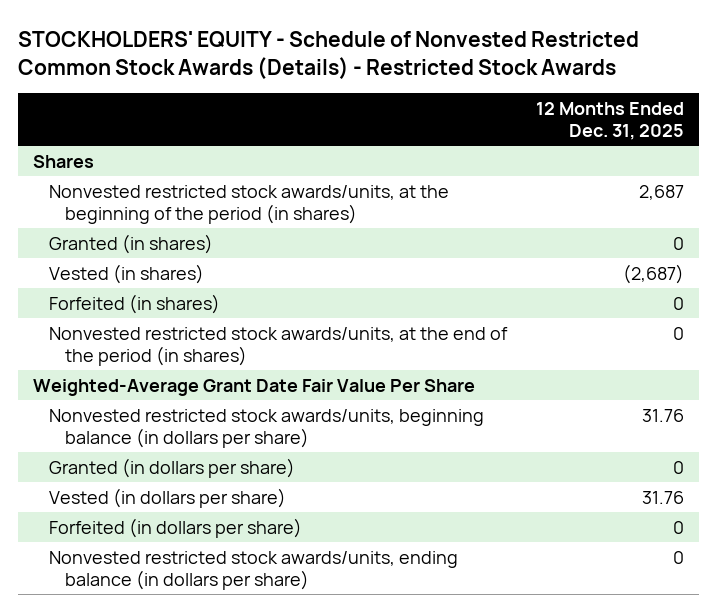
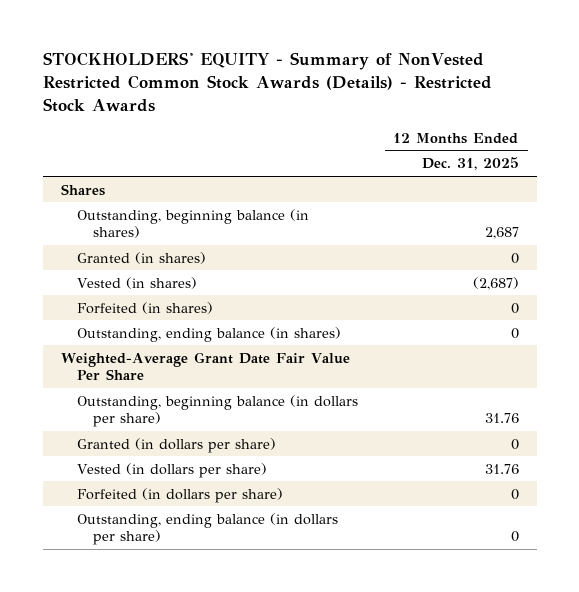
[18,30,640,80] STOCKHOLDERS' EQUITY - Schedule of Nonvested Restricted Common Stock Awards (Details) - Restricted Stock Awards -> [42,52,492,112] STOCKHOLDERS' EQUITY - Summary of NonVested Restricted Common Stock Awards (Details) - Restricted Stock Awards
[49,184,450,224] Nonvested restricted stock awards/units, at the beginning of the period (in shares) -> [76,208,309,239] Outstanding, beginning balance (in shares)
[49,326,509,366] Nonvested restricted stock awards/units, at the end of the period (in shares) -> [76,326,341,342] Outstanding, ending balance (in shares)
[49,408,485,448] Nonvested restricted stock awards/units, beginning balance (in dollars per share) -> [76,394,358,428] Outstanding, beginning balance (in dollars per share)
[49,550,459,590] Nonvested restricted stock awards/units, ending balance (in dollars per share) -> [76,512,338,546] Outstanding, ending balance (in dollars per share)

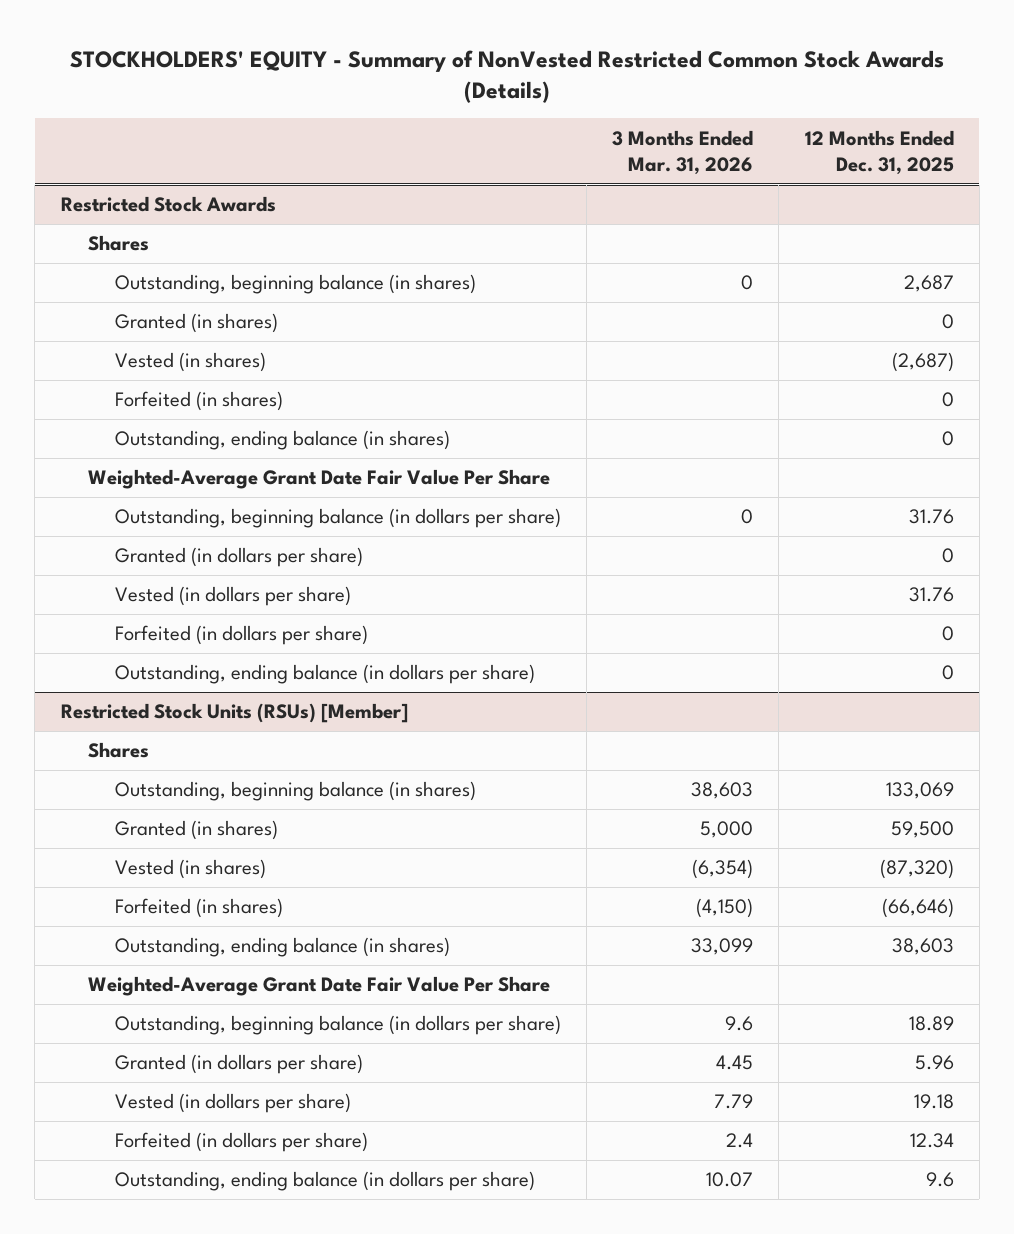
[42,52,492,112] STOCKHOLDERS' EQUITY - Summary of NonVested Restricted Common Stock Awards (Details) - Restricted Stock Awards -> [70,49,945,104] STOCKHOLDERS' EQUITY - Summary of NonVested Restricted Common Stock Awards (Details)
none -> [612,129,754,175] 3 Months Ended Mar. 31, 2026
none -> [60,196,276,213] Restricted Stock Awards
none -> [60,703,408,724] Restricted Stock Units (RSUs) [Member]
none -> [87,742,149,759] Shares
none -> [114,781,476,802] Outstanding, beginning balance (in shares)
none -> [114,820,278,841] Granted (in shares)
none -> [114,859,266,880] Vested (in shares)
none -> [114,898,283,919] Forfeited (in shares)
none -> [114,937,450,958] Outstanding, ending balance (in shares)
none -> [87,976,550,997] Weighted-Average Grant Date Fair Value Per Share
none -> [114,1015,561,1036] Outstanding, beginning balance (in dollars per share)
none -> [114,1054,363,1075] Granted (in dollars per share)
none -> [114,1093,351,1114] Vested (in dollars per share)
none -> [114,1132,368,1153] Forfeited (in dollars per share)
none -> [114,1171,535,1192] Outstanding, ending balance (in dollars per share)

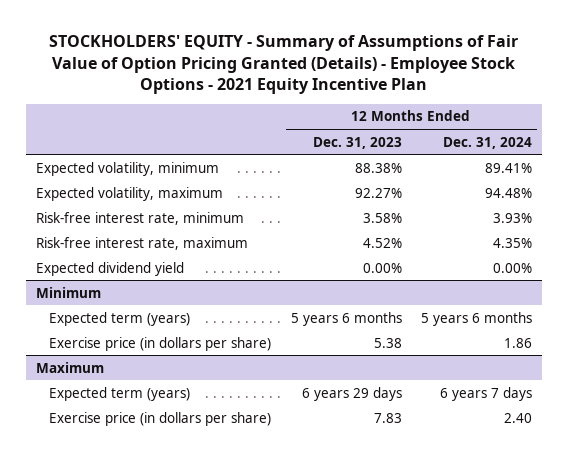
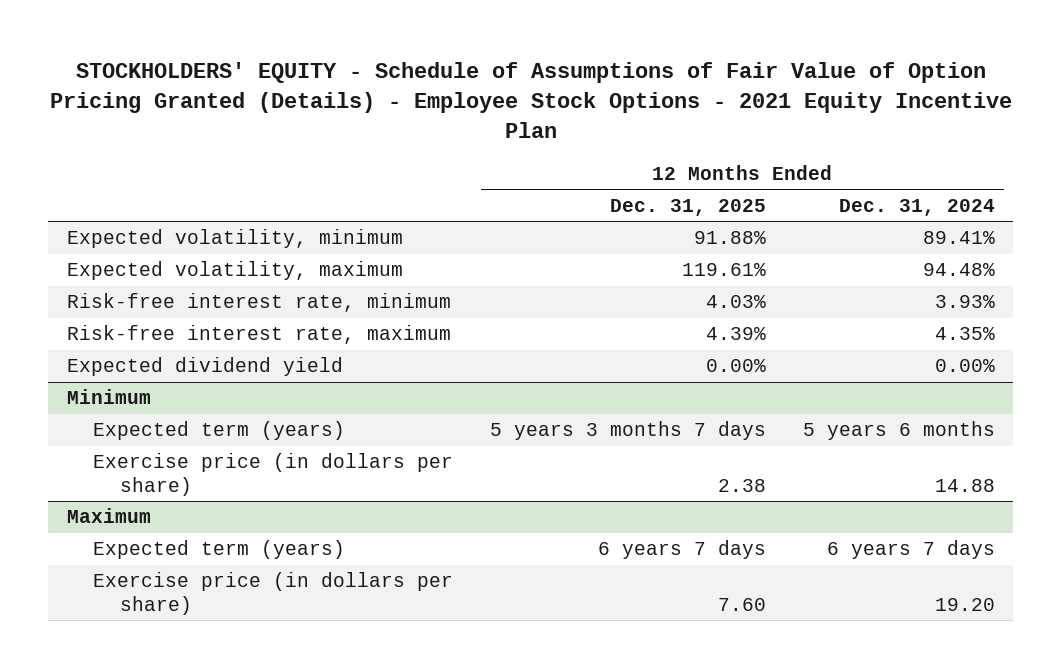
[48,35,518,95] STOCKHOLDERS' EQUITY - Summary of Assumptions of Fair Value of Option Pricing Granted (Details) - Employee Stock Options - 2021 Equity Incentive Plan -> [49,62,1012,139] STOCKHOLDERS' EQUITY - Schedule of Assumptions of Fair Value of Option Pricing Granted (Details) - Employee Stock Options - 2021 Equity Incentive Plan
[312,136,402,149] Dec. 31, 2023 -> none
none -> [609,198,766,216] Dec. 31, 2025
[503,337,532,348] 1.86 -> [934,478,995,492] 14.88
[503,412,532,423] 2.40 -> [934,597,995,611] 19.20

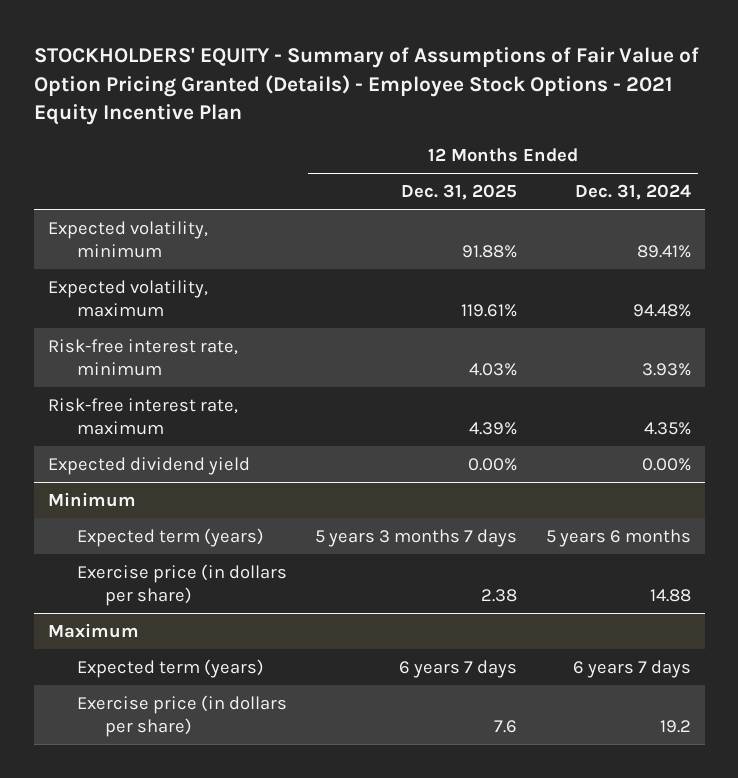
[49,62,1012,139] STOCKHOLDERS' EQUITY - Schedule of Assumptions of Fair Value of Option Pricing Granted (Details) - Employee Stock Options - 2021 Equity Incentive Plan -> [33,47,699,126] STOCKHOLDERS' EQUITY - Summary of Assumptions of Fair Value of Option Pricing Granted (Details) - Employee Stock Options - 2021 Equity Incentive Plan
[717,597,766,611] 7.60 -> [494,720,518,734] 7.6
[934,597,995,611] 19.20 -> [659,720,691,734] 19.2

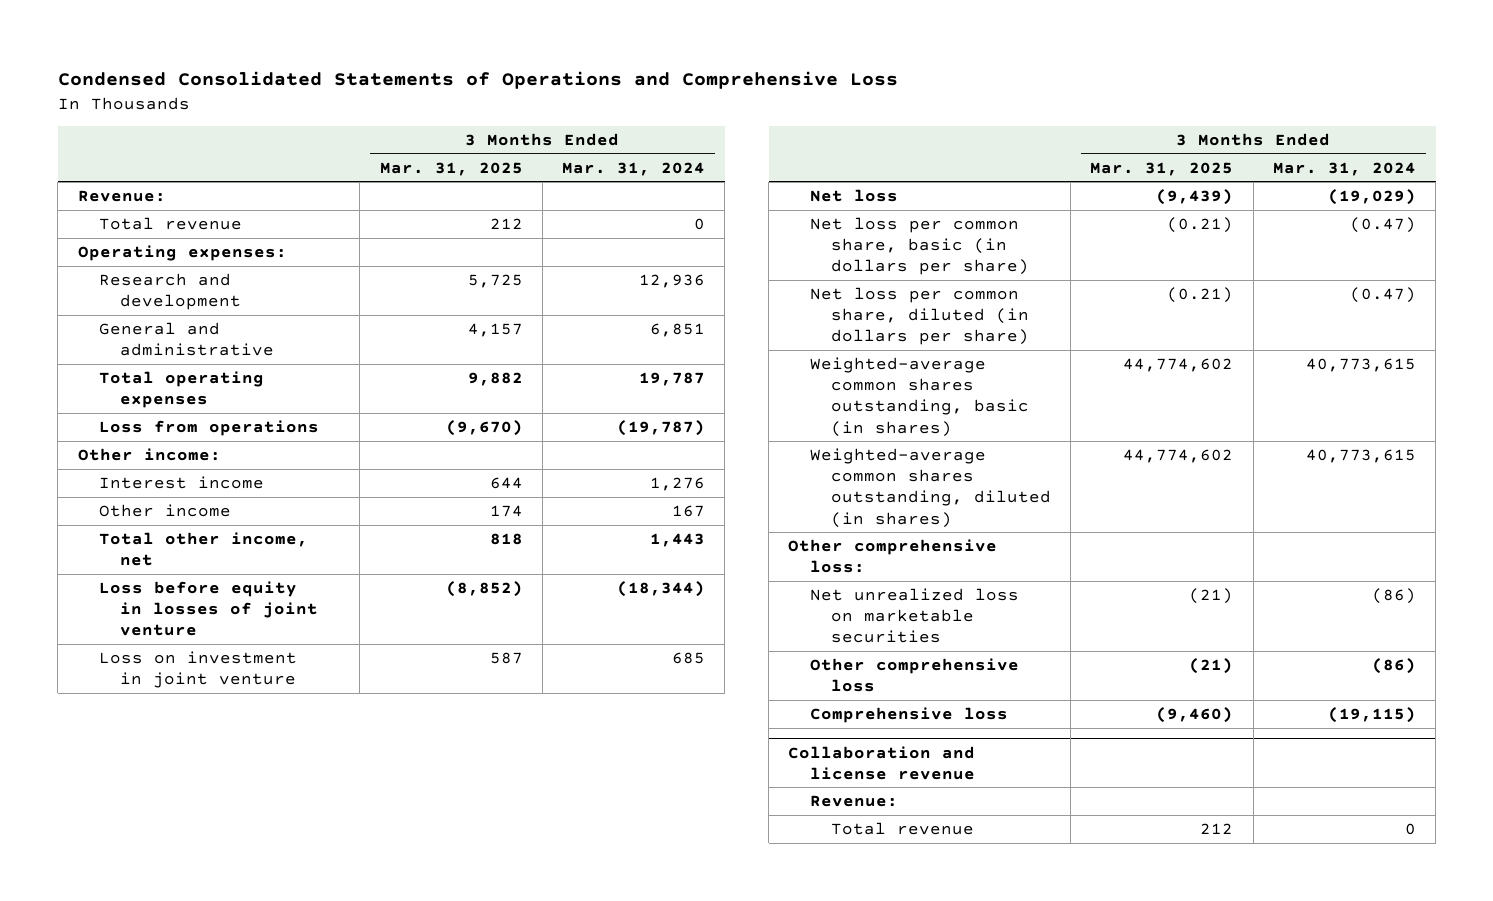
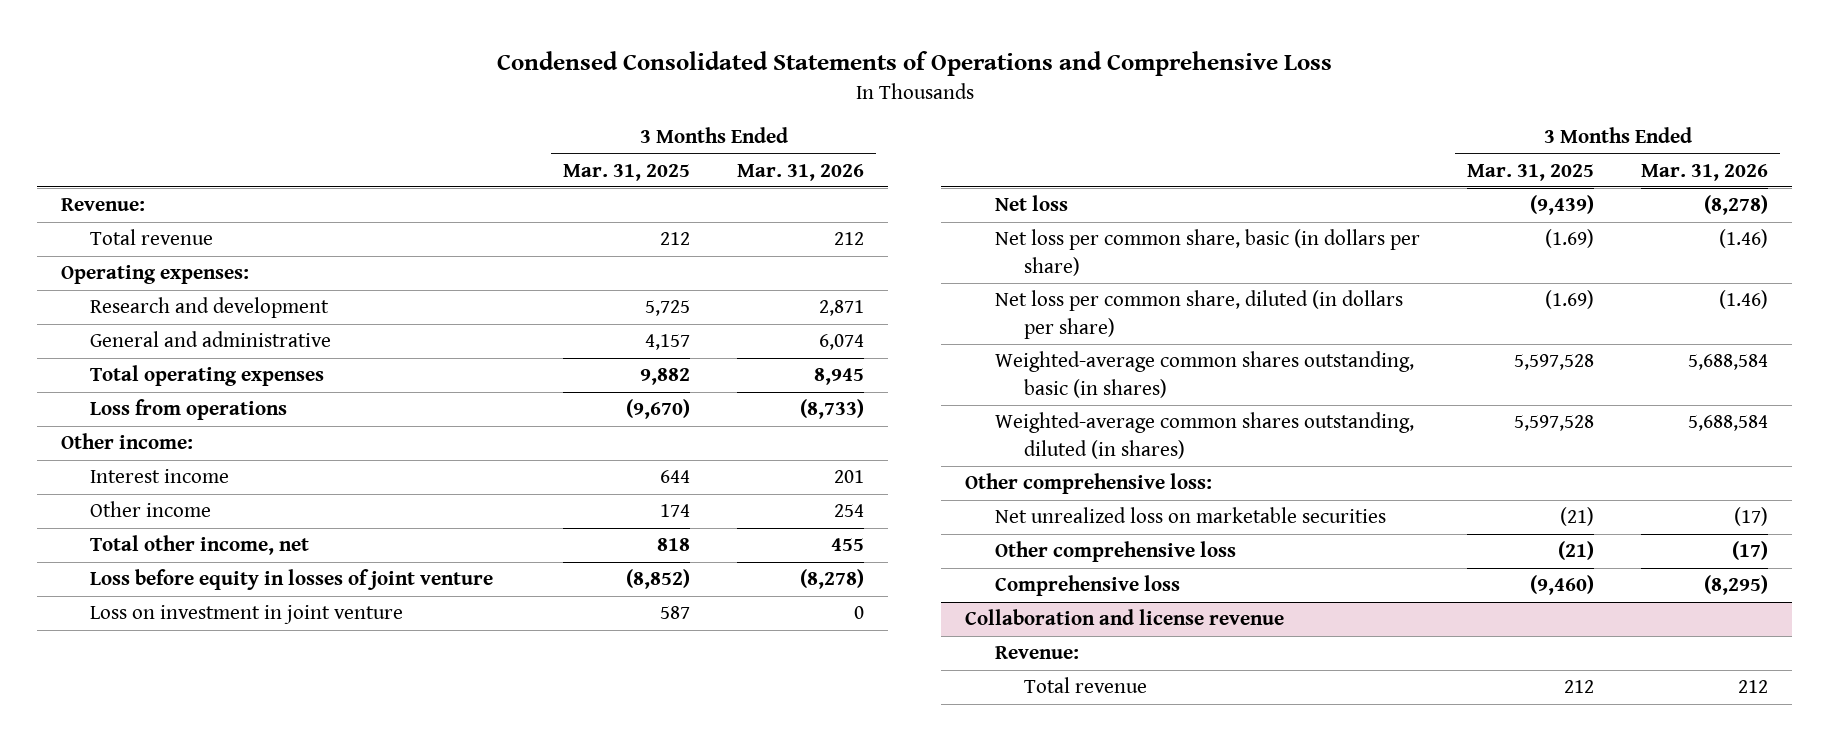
[562,161,706,176] Mar. 31, 2024 -> none
none -> [737,163,865,181] Mar. 31, 2026
[1167,216,1234,233] (0.21) -> [1545,229,1595,249] (1.69)
[1167,286,1234,303] (0.21) -> [1545,290,1595,310] (1.69)
[1123,357,1234,372] 44,774,602 -> [1514,354,1595,371] 5,597,528
[1123,448,1234,463] 44,774,602 -> [1514,415,1595,432] 5,597,528

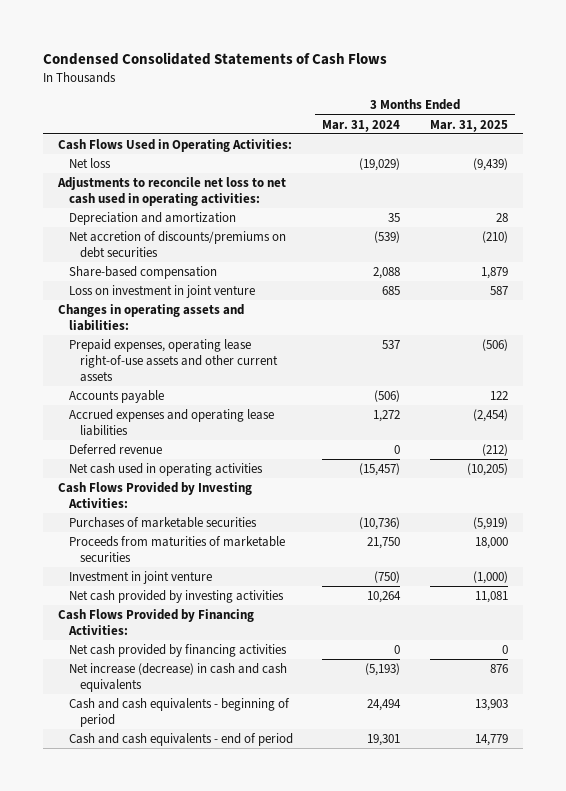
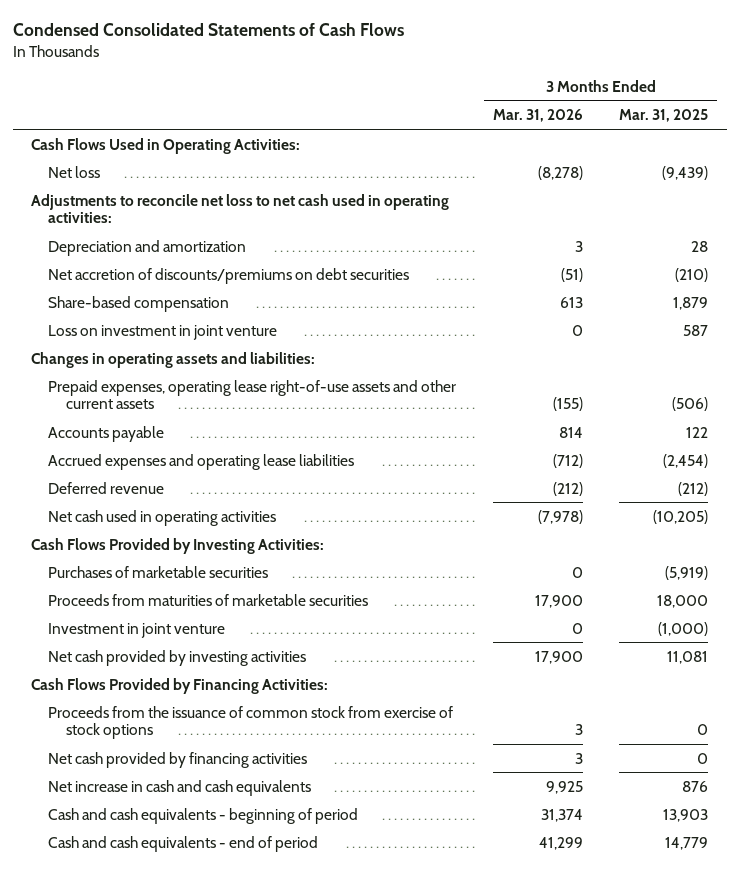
[322,119,401,132] Mar. 31, 2024 -> none
none -> [492,109,583,123] Mar. 31, 2026
none -> [48,705,454,740] Proceeds from the issuance of common stock from exercise of stock options
[68,663,287,692] Net increase (decrease) in cash and cash equivalents -> [48,779,312,796] Net increase in cash and cash equivalents

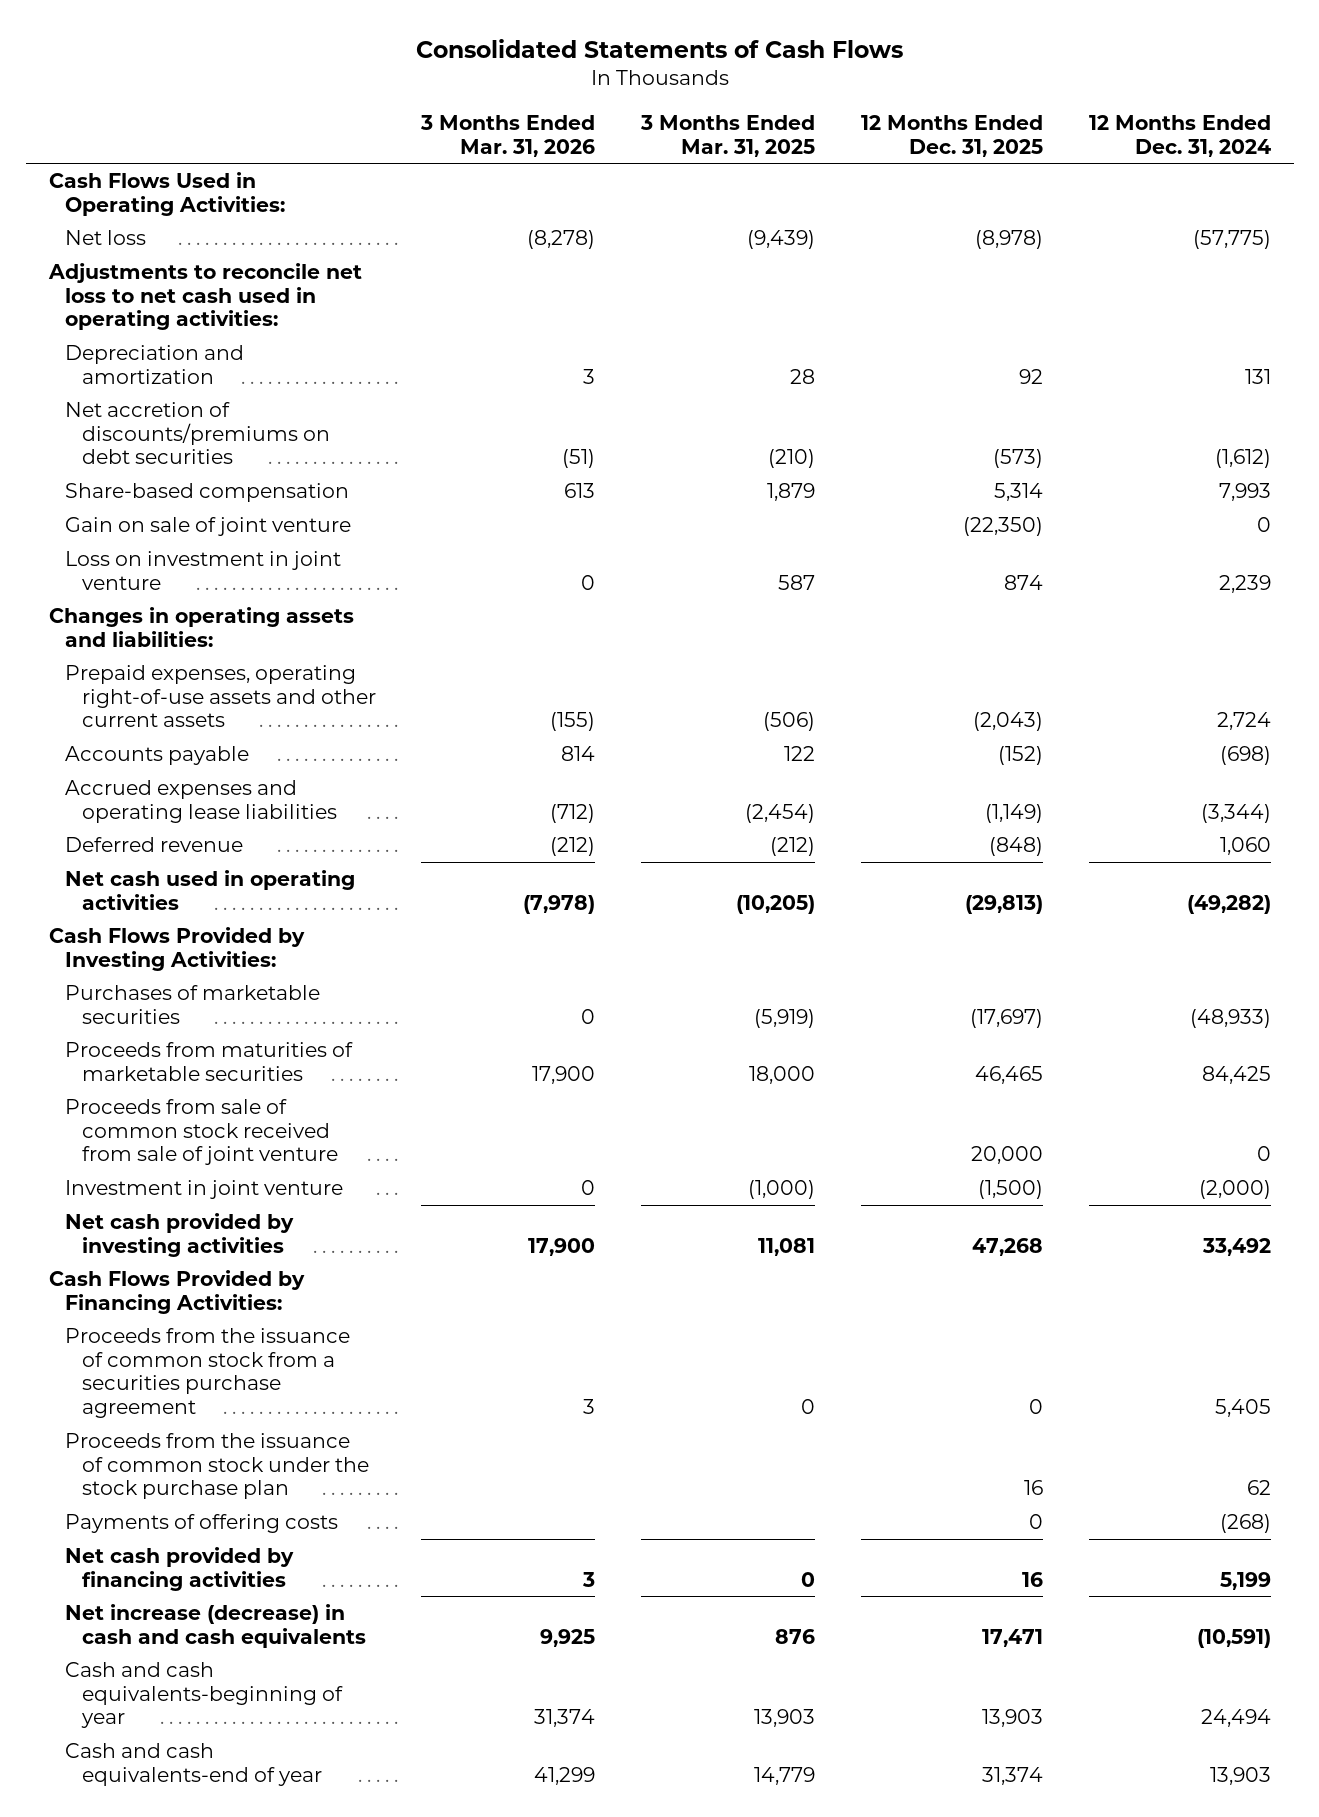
[12,23,404,37] Condensed Consolidated Statements of Cash Flows -> [415,38,903,58] Consolidated Statements of Cash Flows
none -> [860,114,1043,157] 12 Months Ended Dec. 31, 2025
none -> [1088,114,1271,157] 12 Months Ended Dec. 31, 2024
none -> [65,517,352,537] Gain on sale of joint venture
[48,379,457,410] Prepaid expenses, operating lease right-of-use assets and other current assets -> [65,665,376,728] Prepaid expenses, operating right-of-use assets and other current assets
none -> [65,1099,338,1166] Proceeds from sale of common stock received from sale of joint venture
[48,705,454,740] Proceeds from the issuance of common stock from exercise of stock options -> [65,1328,351,1419] Proceeds from the issuance of common stock from a securities purchase agreement
none -> [65,1433,369,1500] Proceeds from the issuance of common stock under the stock purchase plan
none -> [65,1514,339,1534] Payments of offering costs
[48,779,312,796] Net increase in cash and cash equivalents -> [65,1604,366,1648] Net increase (decrease) in cash and cash equivalents
[48,807,359,824] Cash and cash equivalents - beginning of period -> [65,1662,343,1729] Cash and cash equivalents-beginning of year
[48,835,319,852] Cash and cash equivalents - end of period -> [65,1743,322,1786] Cash and cash equivalents-end of year

